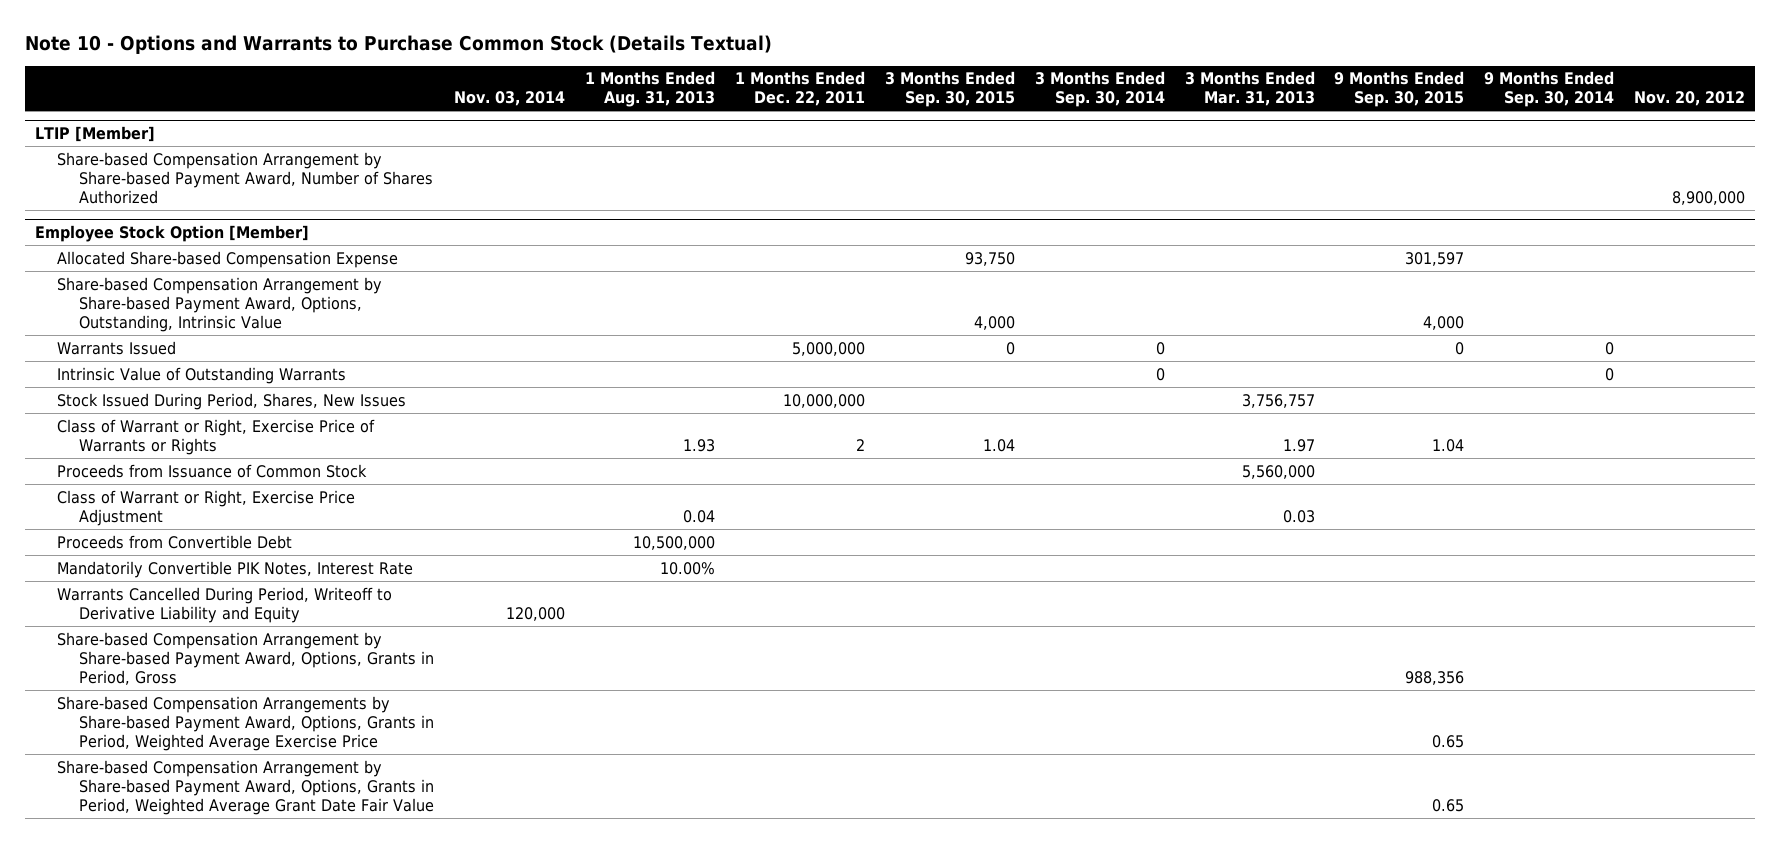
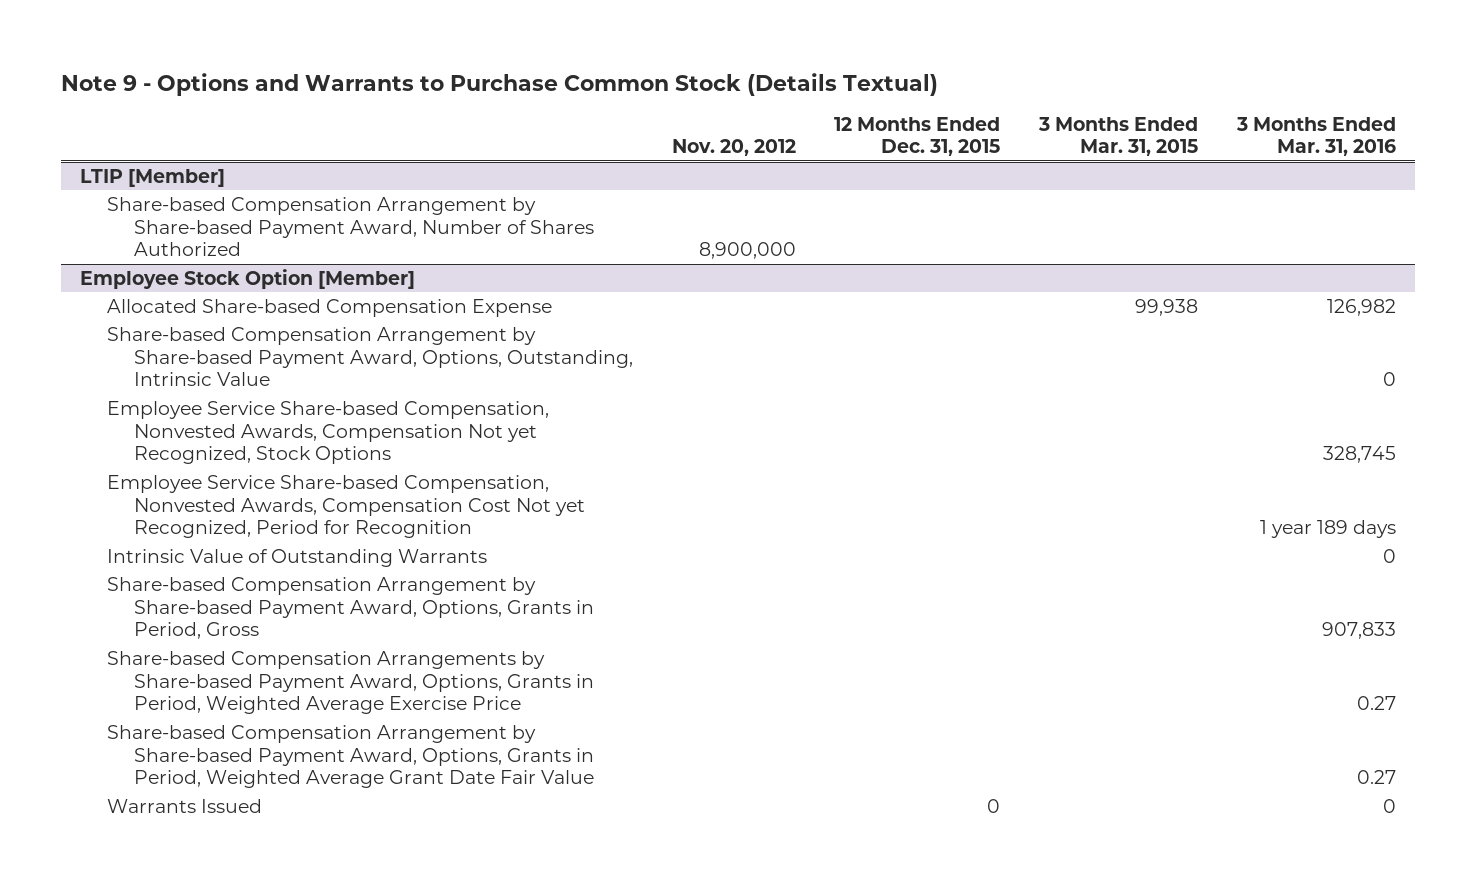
[24,34,772,54] Note 10 - Options and Warrants to Purchase Common Stock (Details Textual) -> [60,72,938,96] Note 9 - Options and Warrants to Purchase Common Stock (Details Textual)
[454,91,566,107] Nov. 03, 2014 -> none
[585,71,716,108] 1 Months Ended Aug. 31, 2013 -> none
[735,71,866,107] 1 Months Ended Dec. 22, 2011 -> none
[884,71,1015,108] 3 Months Ended Sep. 30, 2015 -> none
[1034,71,1165,108] 3 Months Ended Sep. 30, 2014 -> none
[1184,71,1315,107] 3 Months Ended Mar. 31, 2013 -> none
[1334,71,1465,108] 9 Months Ended Sep. 30, 2015 -> none
[1484,71,1615,108] 9 Months Ended Sep. 30, 2014 -> none
none -> [834,116,1001,157] 12 Months Ended Dec. 31, 2015
none -> [1038,116,1199,157] 3 Months Ended Mar. 31, 2015
none -> [1235,116,1396,157] 3 Months Ended Mar. 31, 2016
none -> [107,400,550,465] Employee Service Share-based Compensation, Nonvested Awards, Compensation Not yet Recognized, Stock Options
none -> [107,474,586,539] Employee Service Share-based Compensation, Nonvested Awards, Compensation Cost Not yet Recognized, Period for Recognition
[57,392,407,410] Stock Issued During Period, Shares, New Issues -> none
[57,418,376,455] Class of Warrant or Right, Exercise Price of Warrants or Rights -> none
[57,463,368,478] Proceeds from Issuance of Common Stock -> none
[57,489,356,526] Class of Warrant or Right, Exercise Price Adjustment -> none
[57,534,293,549] Proceeds from Convertible Debt -> none
[57,560,414,578] Mandatorily Convertible PIK Notes, Interest Rate -> none
[57,586,393,623] Warrants Cancelled During Period, Writeoff to Derivative Liability and Equity -> none
[57,340,177,355] Warrants Issued -> [107,798,263,813] Warrants Issued

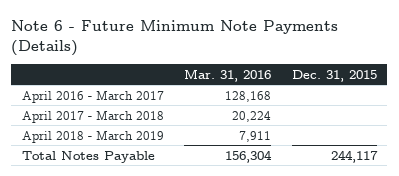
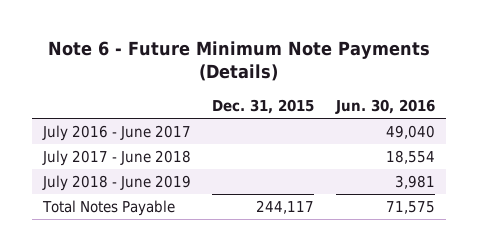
[184,68,272,82] Mar. 31, 2016 -> none
none -> [334,99,435,115] Jun. 30, 2016
[21,89,164,103] April 2016 - March 2017 -> [41,124,191,141] July 2016 - June 2017
[21,109,164,123] April 2017 - March 2018 -> [41,149,191,166] July 2017 - June 2018
[21,129,164,143] April 2018 - March 2019 -> [41,174,191,191] July 2018 - June 2019

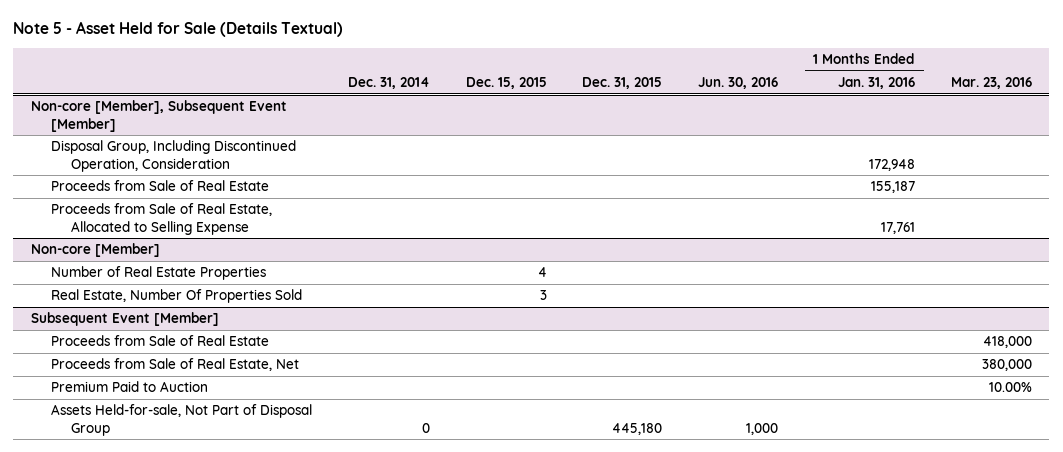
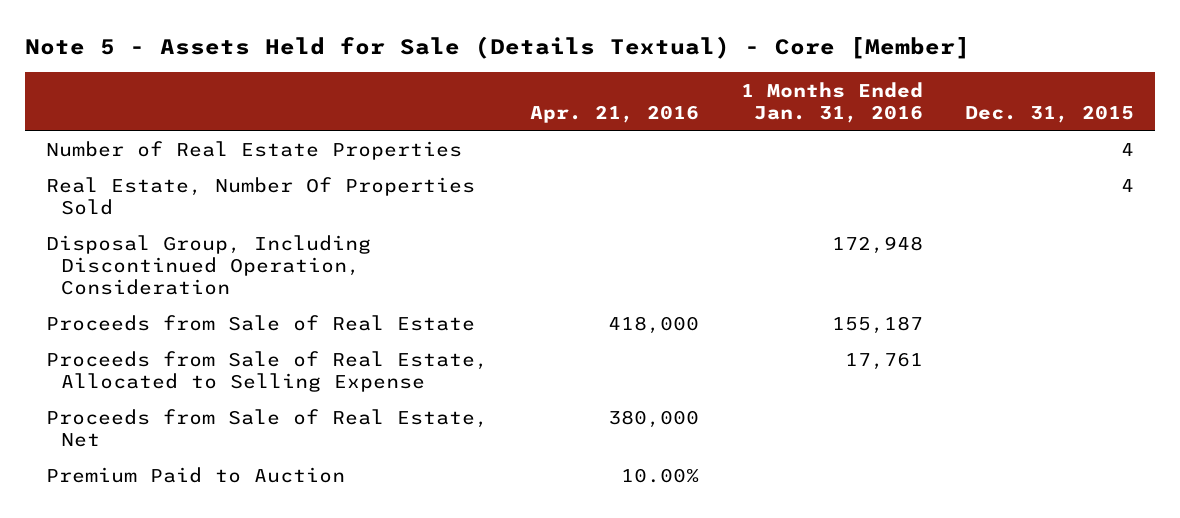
[13,21,344,38] Note 5 - Asset Held for Sale (Details Textual) -> [24,35,970,59] Note 5 - Assets Held for Sale (Details Textual) - Core [Member]
[347,77,430,90] Dec. 31, 2014 -> none
[465,77,547,90] Dec. 15, 2015 -> none
[698,77,779,90] Jun. 30, 2016 -> none
[950,77,1032,90] Mar. 23, 2016 -> none
none -> [530,104,700,123] Apr. 21, 2016
[31,100,288,132] Non-core [Member], Subsequent Event [Member] -> none
none -> [45,140,462,160] Number of Real Estate Properties
none -> [45,176,475,215] Real Estate, Number Of Properties Sold
[31,243,161,258] Non-core [Member] -> none
[51,266,267,281] Number of Real Estate Properties -> none
[51,289,303,304] Real Estate, Number Of Properties Sold -> none
[31,312,220,327] Subsequent Event [Member] -> none
[51,335,270,347] Proceeds from Sale of Real Estate -> none
[51,358,300,372] Proceeds from Sale of Real Estate, Net -> none
[51,381,209,393] Premium Paid to Auction -> none
[51,404,313,436] Assets Held-for-sale, Not Part of Disposal Group -> none
none -> [45,408,488,447] Proceeds from Sale of Real Estate, Net
none -> [45,466,345,483] Premium Paid to Auction

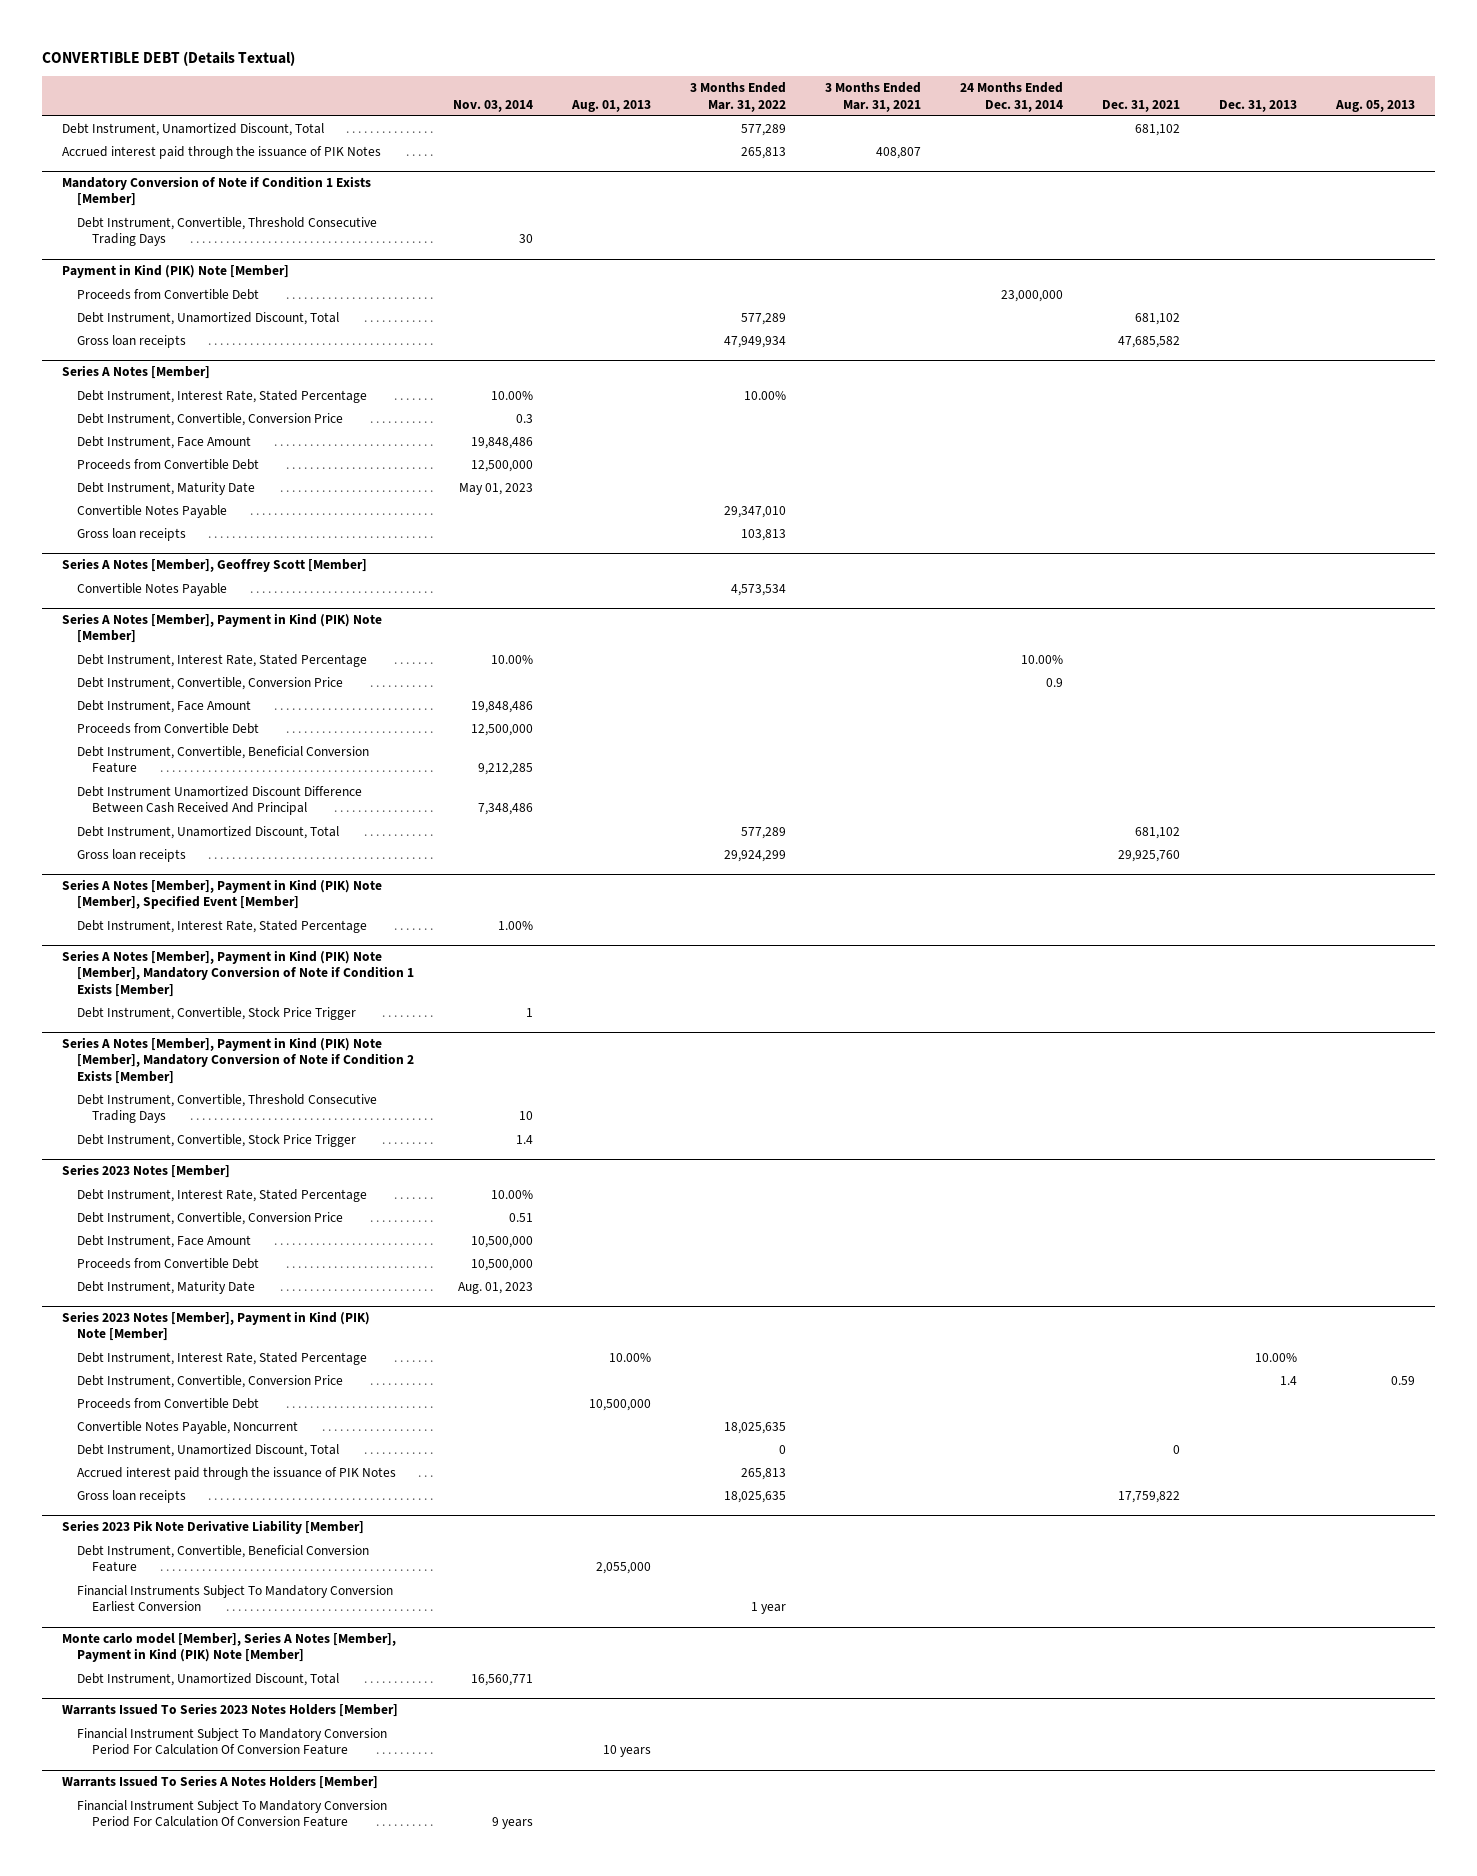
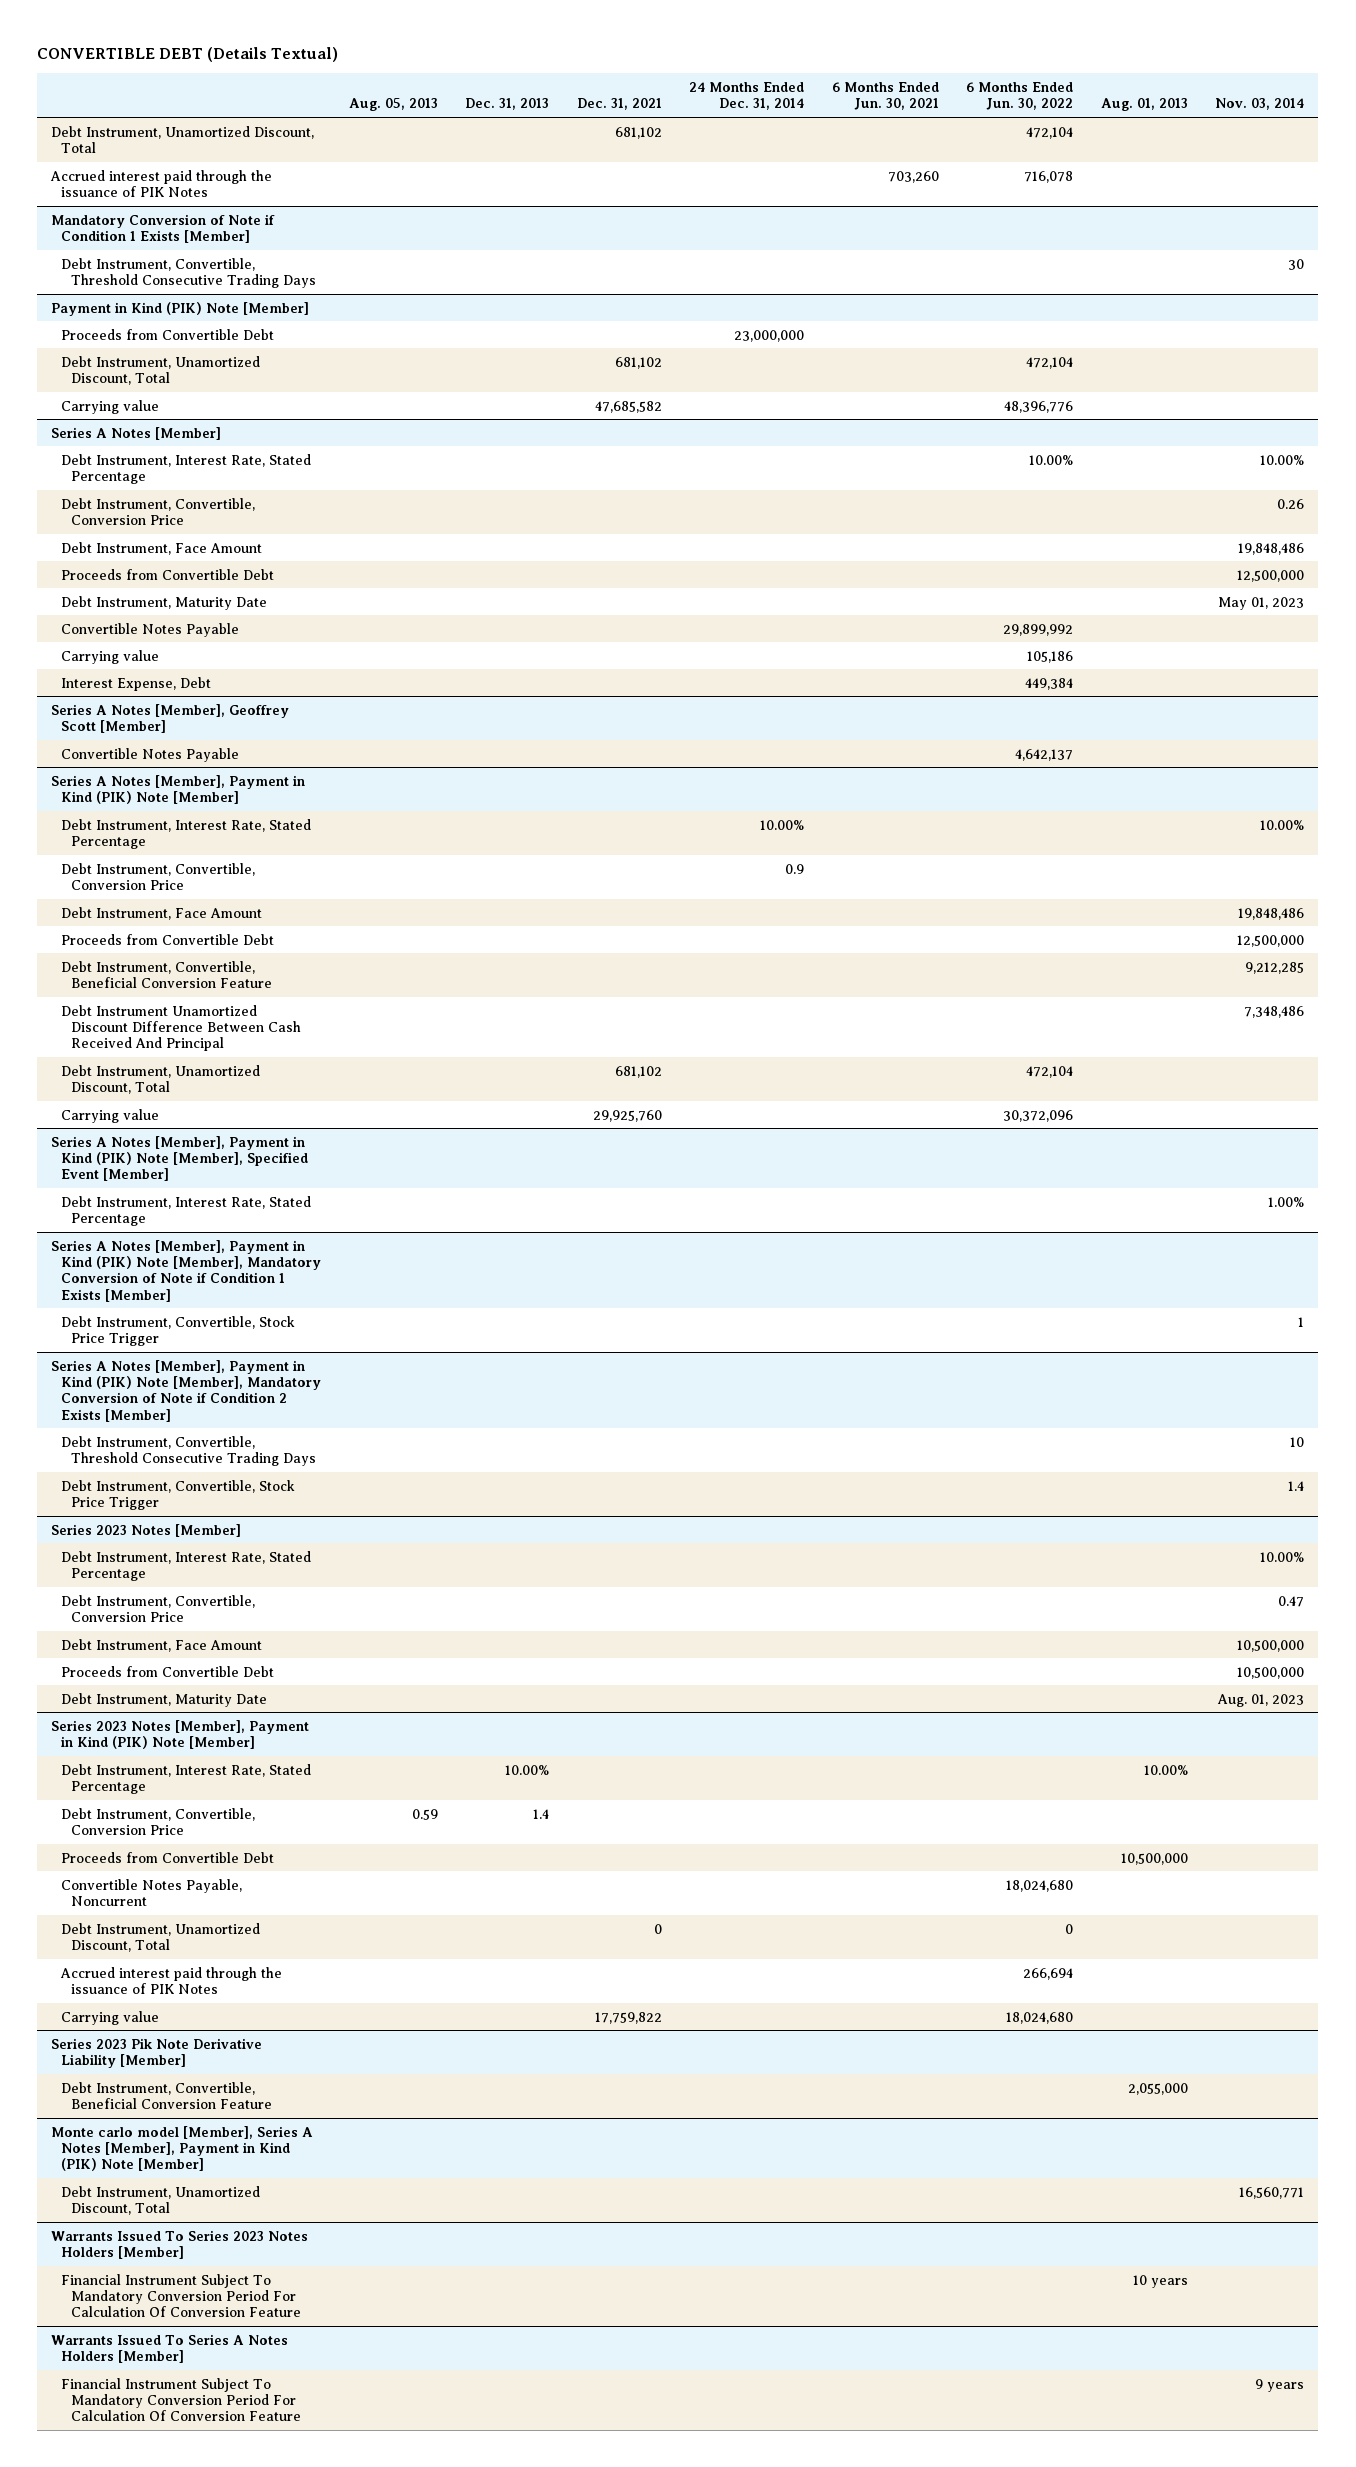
[689,82,786,112] 3 Months Ended Mar. 31, 2022 -> none
[825,82,922,112] 3 Months Ended Mar. 31, 2021 -> none
none -> [831,82,939,111] 6 Months Ended Jun. 30, 2021
none -> [966,82,1074,111] 6 Months Ended Jun. 30, 2022
[76,335,186,349] Gross loan receipts -> [61,399,160,414] Carrying value
[515,414,533,424] 0.3 -> [1277,498,1305,509] 0.26
[76,528,186,542] Gross loan receipts -> [61,649,160,664] Carrying value
none -> [61,676,212,691] Interest Expense, Debt
[76,849,186,863] Gross loan receipts -> [61,1108,160,1123] Carrying value
[508,1213,533,1223] 0.51 -> [1278,1595,1305,1607] 0.47
[76,1490,186,1504] Gross loan receipts -> [61,2010,160,2025] Carrying value
[76,1585,393,1613] Financial Instruments Subject To Mandatory Conversion Earliest Conversion -> none

